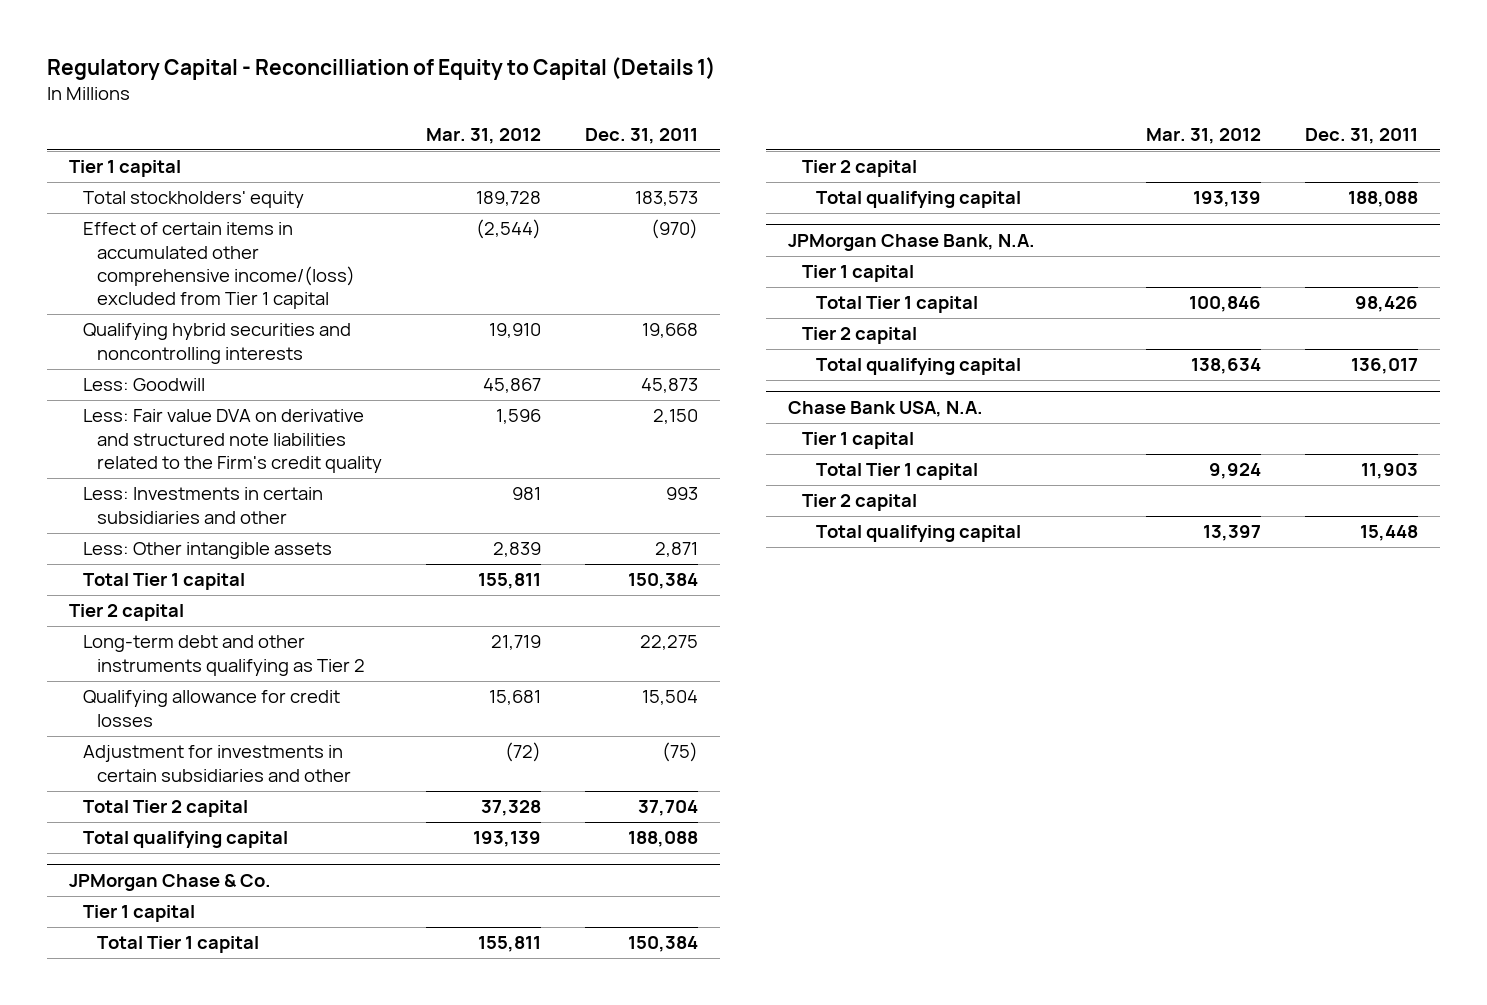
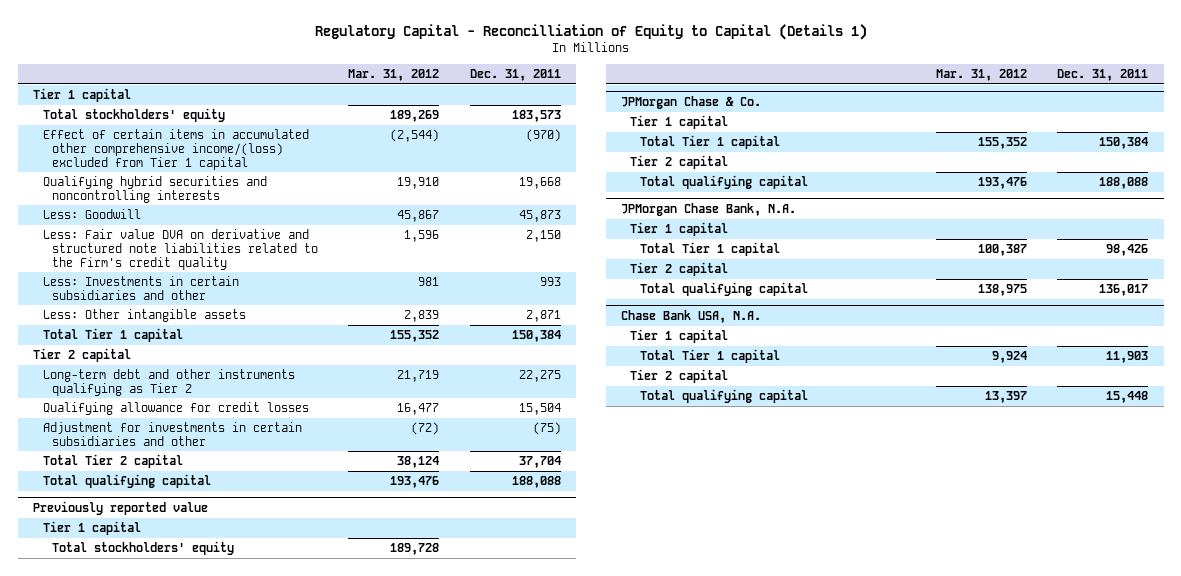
[475,191,541,207] 189,728 -> [390,109,440,122] 189,269
[477,573,541,590] 155,811 -> [390,329,440,342] 155,352
[488,690,541,706] 15,681 -> [397,402,440,415] 16,477
[480,800,541,817] 37,328 -> [397,455,440,468] 38,124
[472,831,541,848] 193,139 -> [390,475,440,488] 193,476
none -> [32,500,208,515] Previously reported value
none -> [42,520,141,535] Tier 1 capital
none -> [52,540,235,555] Total stockholders' equity
[477,936,541,953] 155,811 -> [978,136,1028,149] 155,352
[1192,191,1261,208] 193,139 -> [978,176,1028,189] 193,476
[1188,296,1261,313] 100,846 -> [978,243,1028,256] 100,387
[1190,358,1261,375] 138,634 -> [978,283,1028,296] 138,975

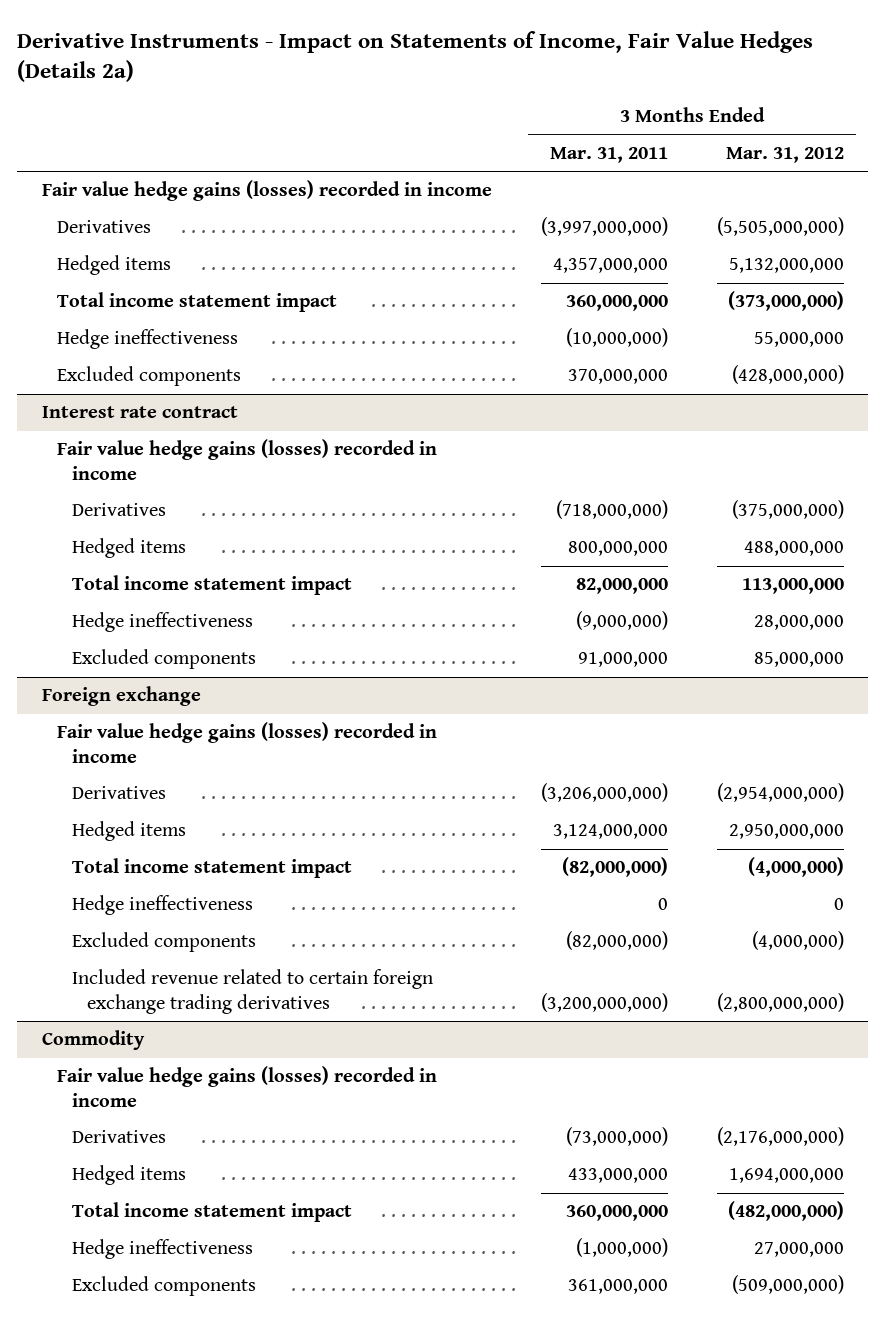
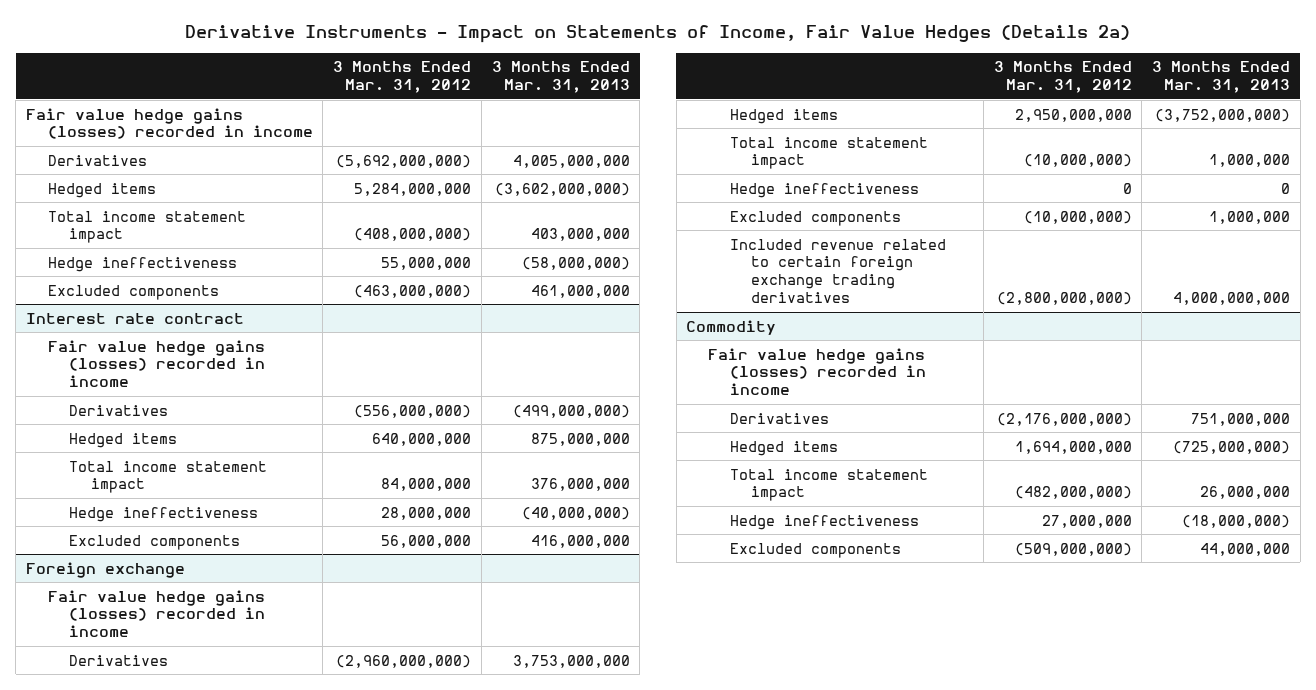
[549,147,668,164] Mar. 31, 2011 -> none
none -> [491,61,630,94] 3 Months Ended Mar. 31, 2013
[716,217,844,237] (5,505,000,000) -> [336,154,472,168] (5,692,000,000)
[728,258,844,274] 5,132,000,000 -> [354,182,472,196] 5,284,000,000
[727,291,844,312] (373,000,000) -> [354,228,472,242] (408,000,000)
[731,365,844,385] (428,000,000) -> [354,284,472,298] (463,000,000)
[731,500,844,520] (375,000,000) -> [354,404,472,418] (556,000,000)
[743,541,844,557] 488,000,000 -> [372,432,472,446] 640,000,000
[741,578,844,595] 113,000,000 -> [381,478,472,492] 84,000,000
[753,652,844,668] 85,000,000 -> [381,534,472,548] 56,000,000
[716,783,844,803] (2,954,000,000) -> [336,654,472,668] (2,960,000,000)
[747,857,844,878] (4,000,000) -> [1023,154,1132,168] (10,000,000)
[751,931,844,951] (4,000,000) -> [1023,210,1132,224] (10,000,000)

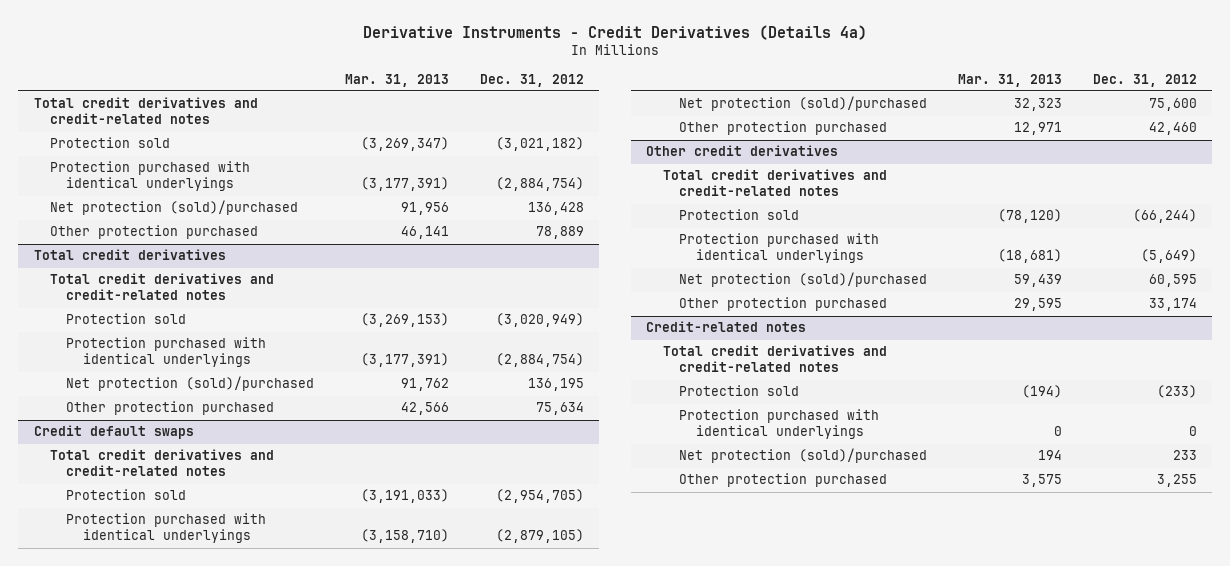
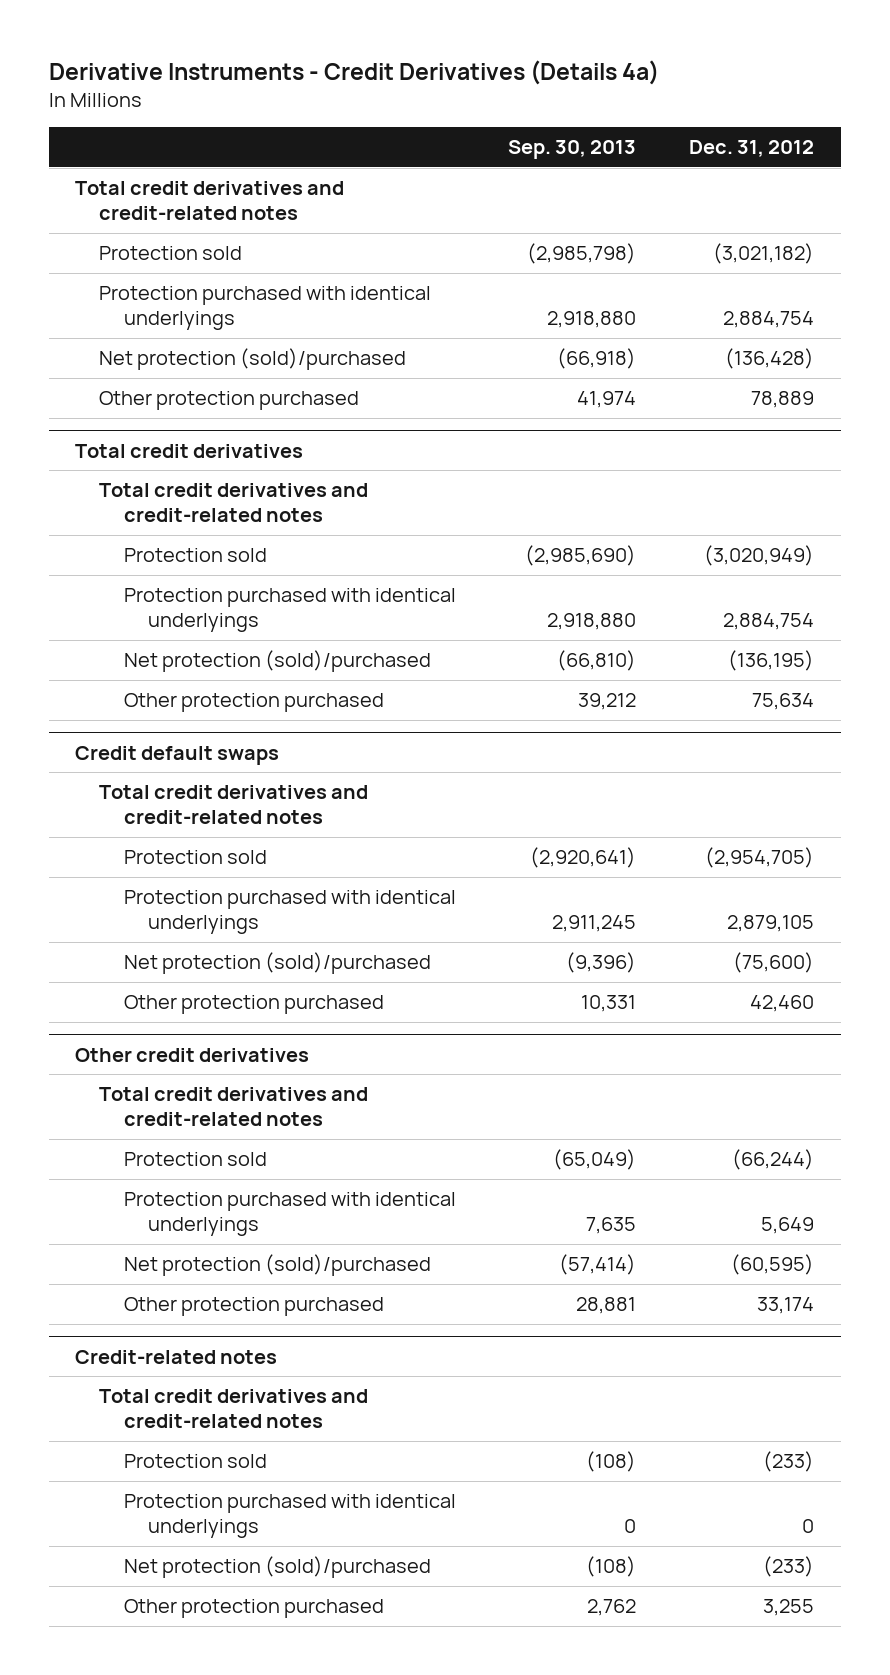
[345,73,450,87] Mar. 31, 2013 -> none
none -> [508,140,637,160] Sep. 30, 2013
[496,177,585,192] (2,884,754) -> [723,311,815,329] 2,884,754
[528,202,585,216] 136,428 -> [725,348,815,370] (136,428)
[496,353,585,368] (2,884,754) -> [723,613,815,631] 2,884,754
[528,378,585,392] 136,195 -> [728,650,815,672] (136,195)
[496,529,585,544] (2,879,105) -> [727,915,815,933] 2,879,105
[1148,98,1197,112] 75,600 -> [733,952,815,974] (75,600)
[1140,249,1197,264] (5,649) -> [761,1217,815,1235] 5,649
[1148,274,1197,288] 60,595 -> [731,1254,815,1276] (60,595)
[1172,450,1197,461] 233 -> [763,1556,815,1578] (233)

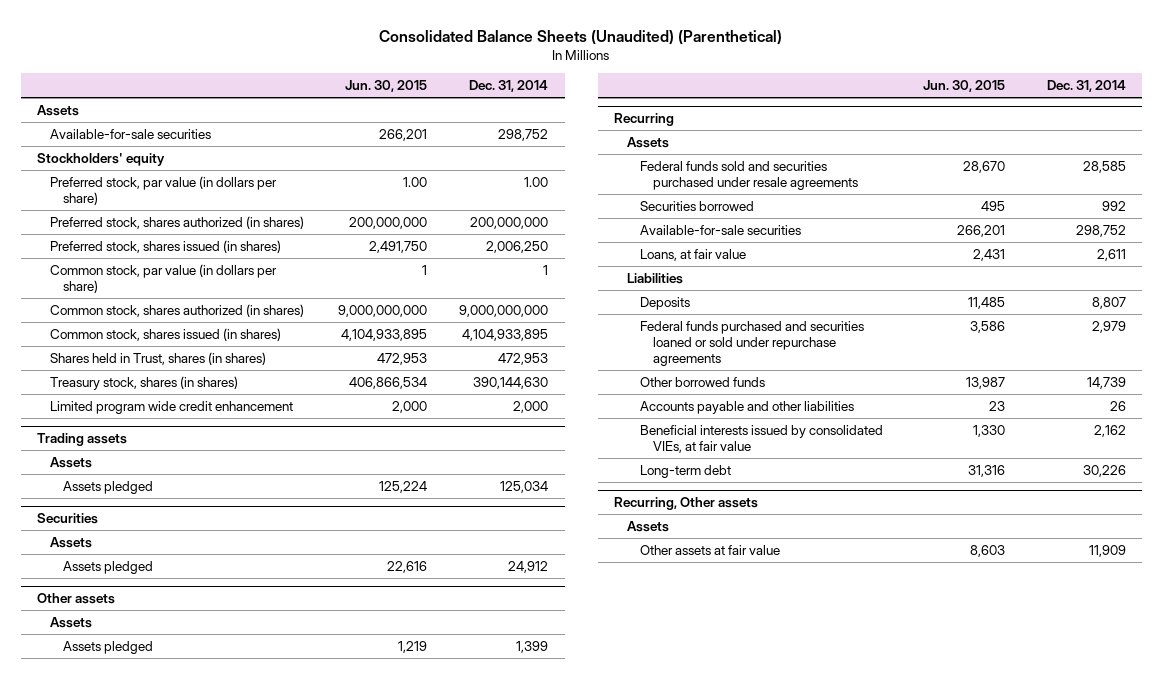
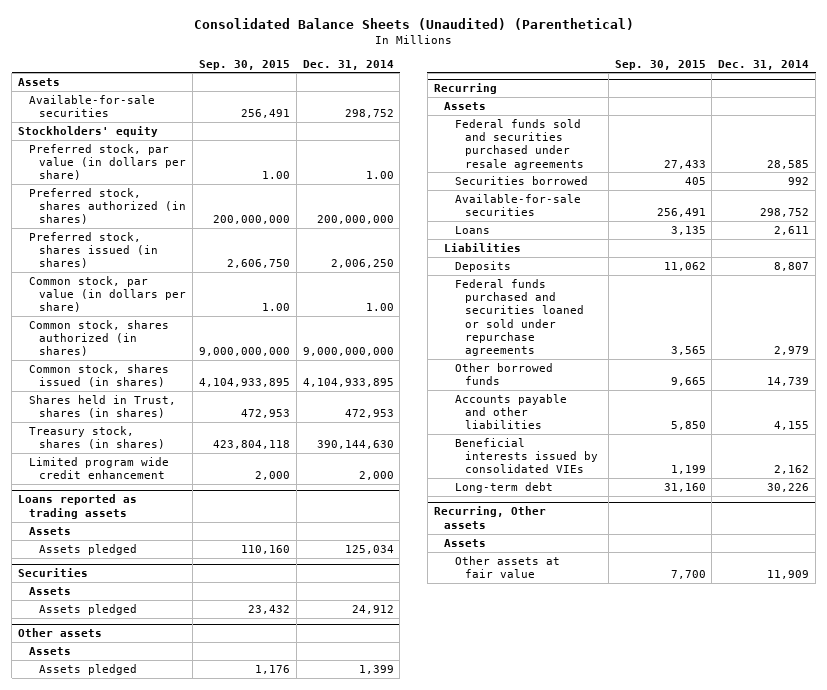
[345,80,428,93] Jun. 30, 2015 -> none
none -> [198,59,290,70] Sep. 30, 2015
[543,264,549,275] 1 -> [365,303,394,312] 1.00
[36,432,127,446] Trading assets -> [18,494,138,519] Loans reported as trading assets
[640,248,747,261] Loans, at fair value -> [454,225,490,234] Loans
[1110,400,1127,411] 26 -> [774,421,810,431] 4,155
[640,424,884,453] Beneficial interests issued by consolidated VIEs, at fair value -> [454,437,599,474] Beneficial interests issued by consolidated VIEs

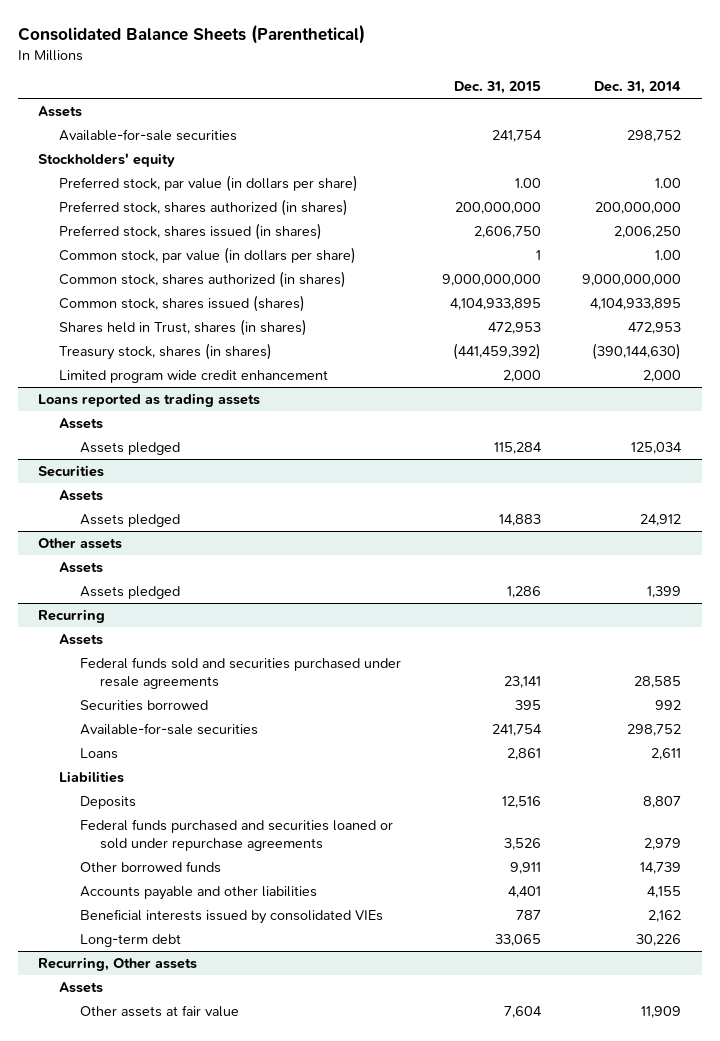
[193,17,634,30] Consolidated Balance Sheets (Unaudited) (Parenthetical) -> [17,24,365,45] Consolidated Balance Sheets (Parenthetical)
[198,59,290,70] Sep. 30, 2015 -> none
none -> [453,81,541,95] Dec. 31, 2015
[28,363,169,388] Common stock, shares issued (in shares) -> [59,294,306,312] Common stock, shares issued (shares)
[316,440,394,450] 390,144,630 -> [592,342,682,360] (390,144,630)

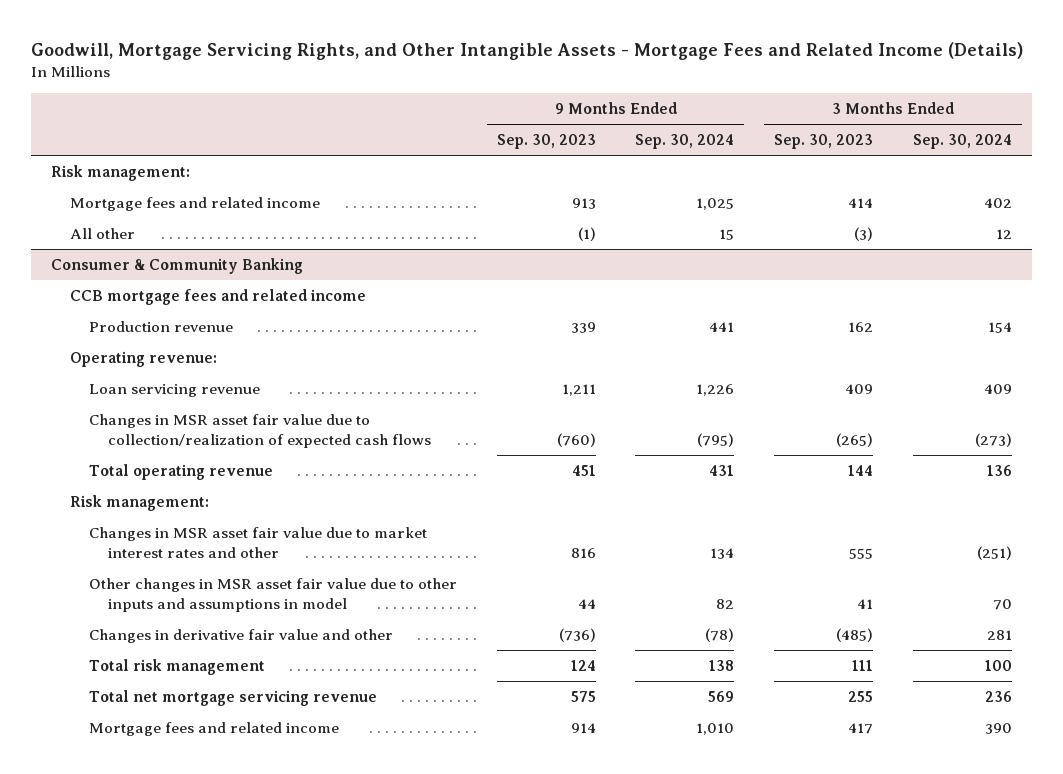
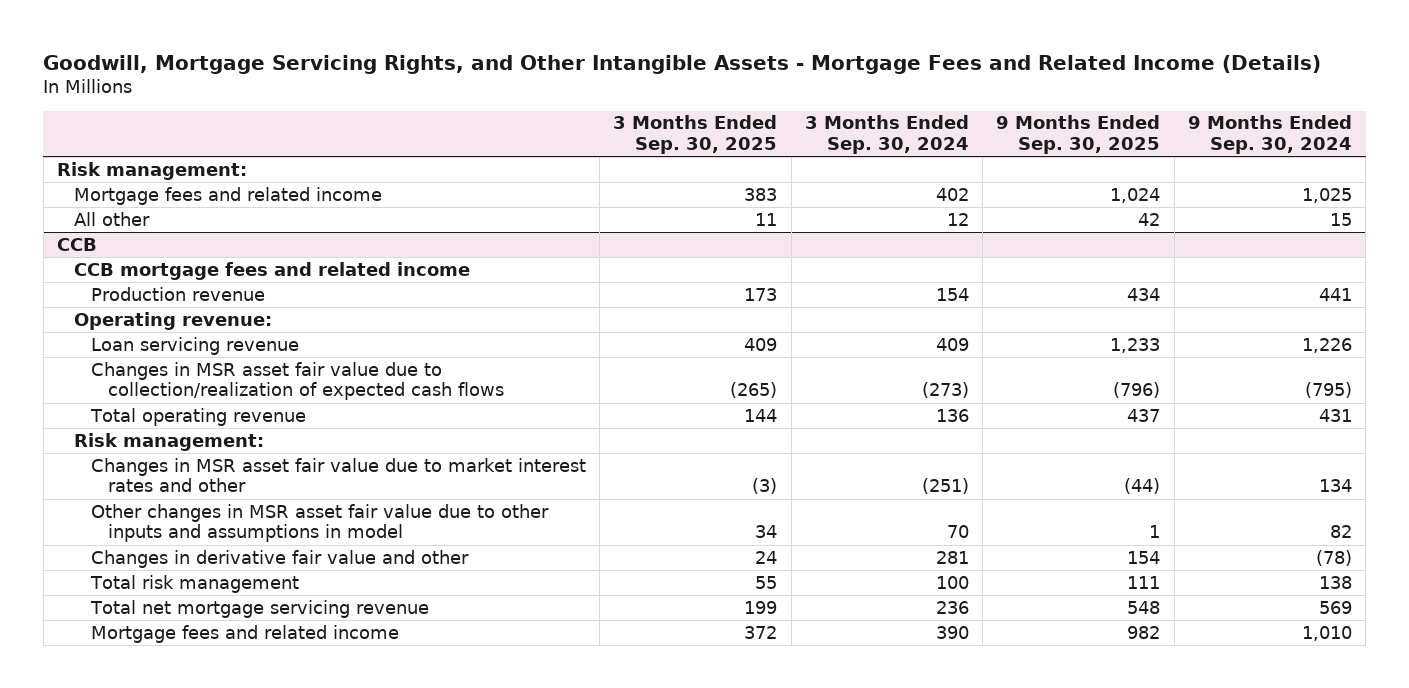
[496,134,596,150] Sep. 30, 2023 -> none
[774,134,874,150] Sep. 30, 2023 -> none
none -> [613,115,778,154] 3 Months Ended Sep. 30, 2025
none -> [996,115,1161,154] 9 Months Ended Sep. 30, 2025
[51,258,304,275] Consumer & Community Banking -> [56,237,97,251] CCB

